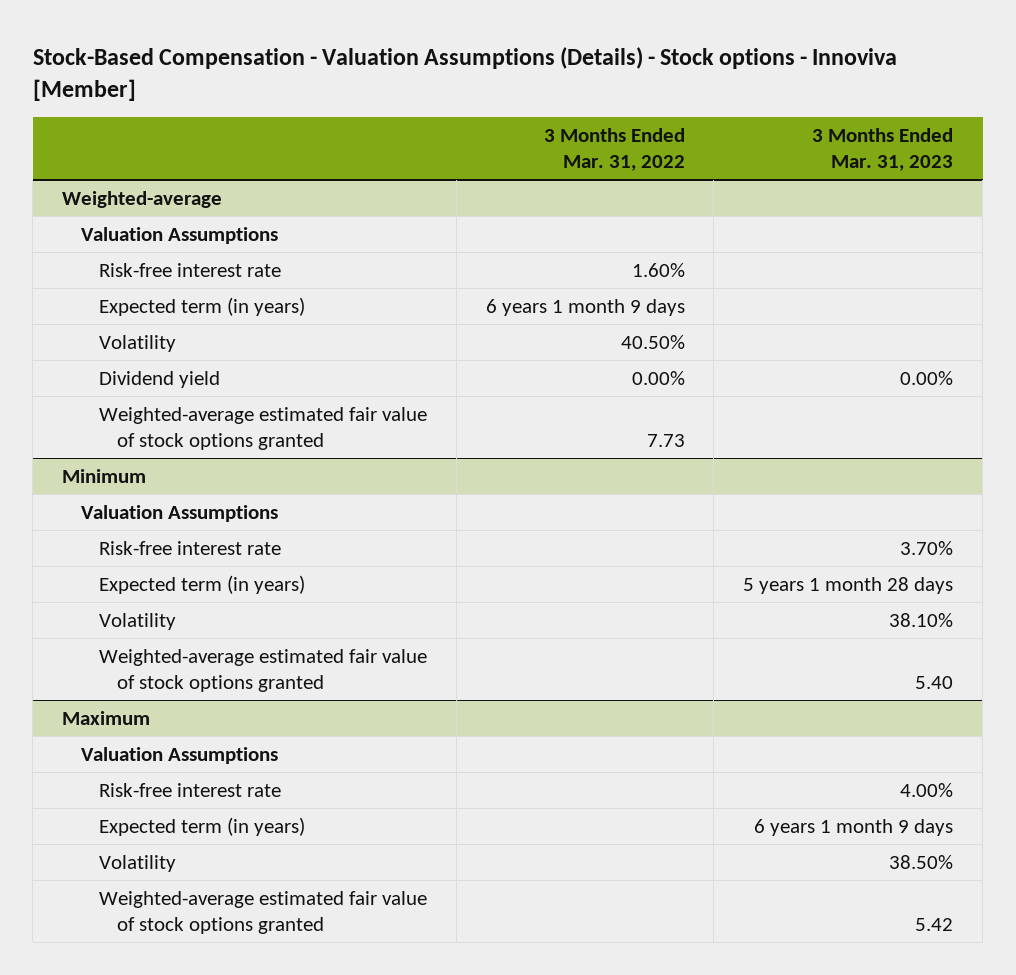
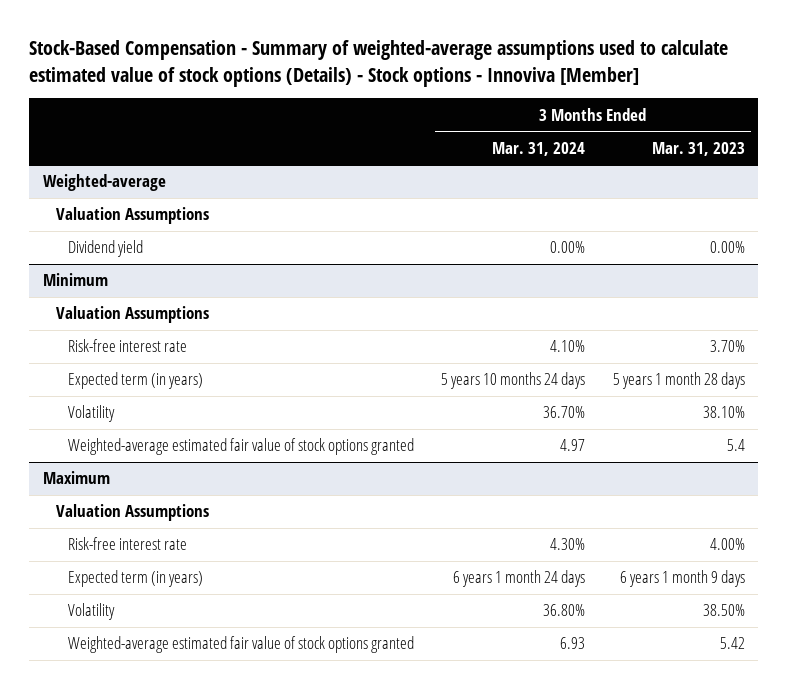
[32,46,897,101] Stock-Based Compensation - Valuation Assumptions (Details) - Stock options - Innoviva [Member] -> [29,40,729,87] Stock-Based Compensation - Summary of weighted-average assumptions used to calculate estimated value of stock options (Details) - Stock options - Innoviva [Member]
[543,127,685,171] 3 Months Ended Mar. 31, 2022 -> none
none -> [492,141,586,156] Mar. 31, 2024
[98,262,281,277] Risk-free interest rate -> none
[98,296,305,316] Expected term (in years) -> none
[98,334,176,352] Volatility -> none
[98,406,427,450] Weighted-average estimated fair value of stock options granted -> none
[915,675,954,689] 5.40 -> [726,439,745,452] 5.4

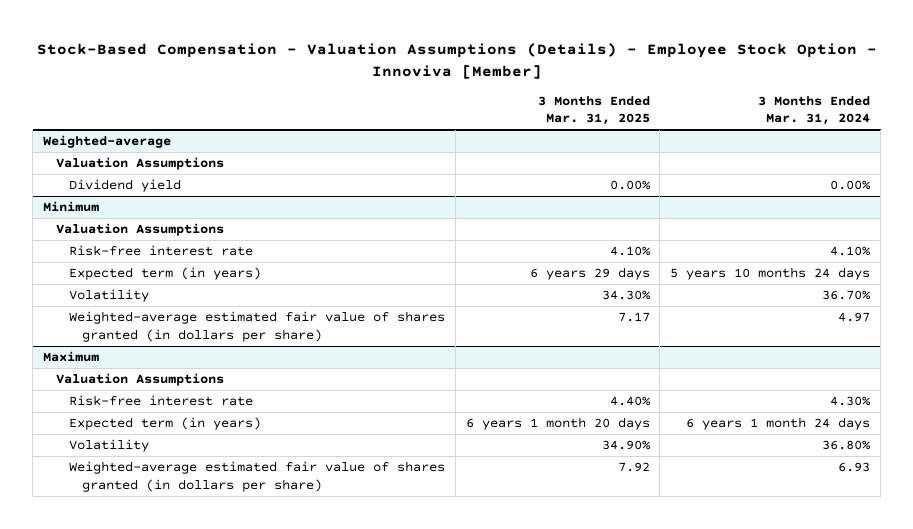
[29,40,729,87] Stock-Based Compensation - Summary of weighted-average assumptions used to calculate estimated value of stock options (Details) - Stock options - Innoviva [Member] -> [36,43,877,79] Stock-Based Compensation - Valuation Assumptions (Details) - Employee Stock Option - Innoviva [Member]
[651,141,745,156] Mar. 31, 2023 -> none
none -> [537,96,650,126] 3 Months Ended Mar. 31, 2025
[68,438,415,456] Weighted-average estimated fair value of stock options granted -> [68,311,445,342] Weighted-average estimated fair value of shares granted (in dollars per share)
[68,636,415,654] Weighted-average estimated fair value of stock options granted -> [68,461,445,492] Weighted-average estimated fair value of shares granted (in dollars per share)

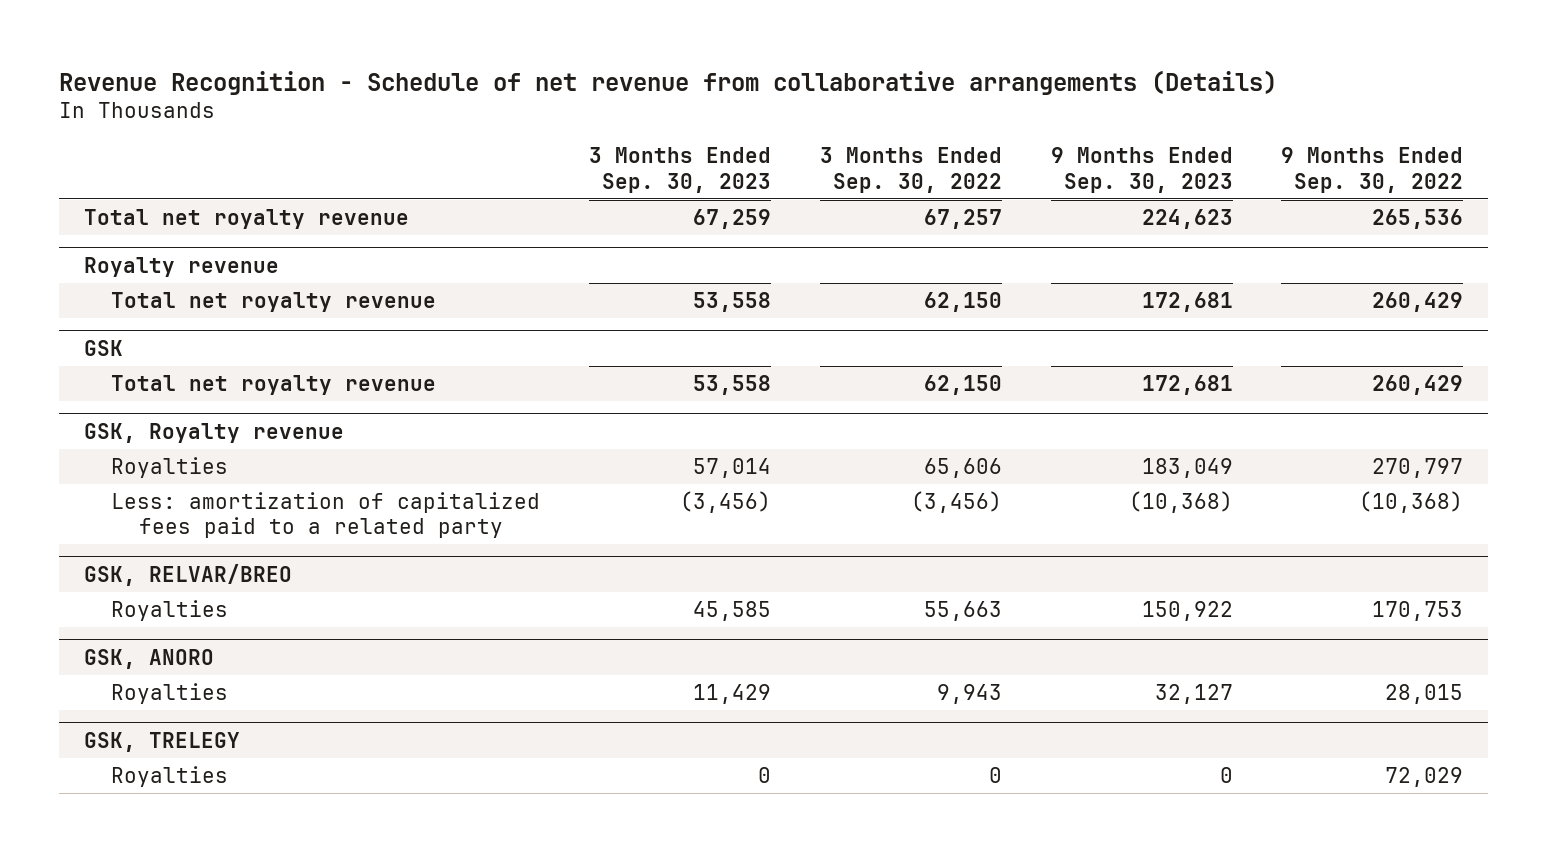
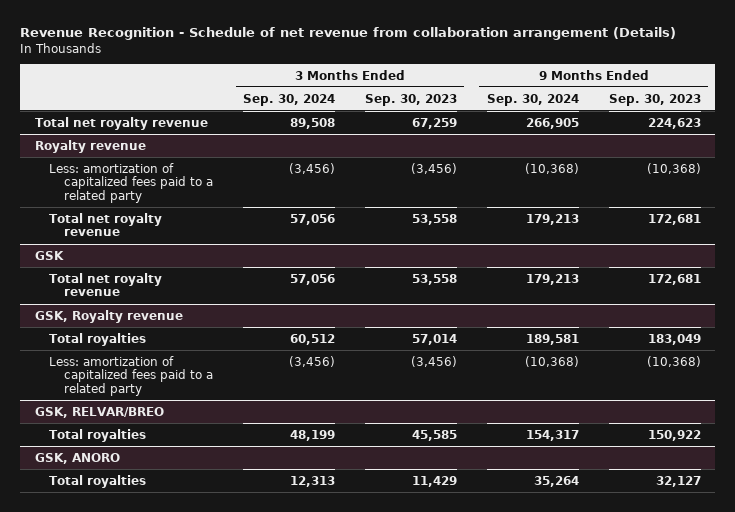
[59,69,1278,95] Revenue Recognition - Schedule of net revenue from collaborative arrangements (Details) -> [19,27,676,41] Revenue Recognition - Schedule of net revenue from collaboration arrangement (Details)
[819,147,1002,193] 3 Months Ended Sep. 30, 2022 -> none
[1281,147,1464,193] 9 Months Ended Sep. 30, 2022 -> none
none -> [242,93,335,106] Sep. 30, 2024
none -> [486,93,579,106] Sep. 30, 2024
none -> [49,162,214,204] Less: amortization of capitalized fees paid to a related party
[111,456,229,478] Royalties -> [49,332,147,346] Total royalties
[111,599,229,621] Royalties -> [49,428,147,442] Total royalties
[83,731,240,752] GSK, TRELEGY -> none
[111,765,229,787] Royalties -> none
[111,682,229,704] Royalties -> [49,474,147,488] Total royalties

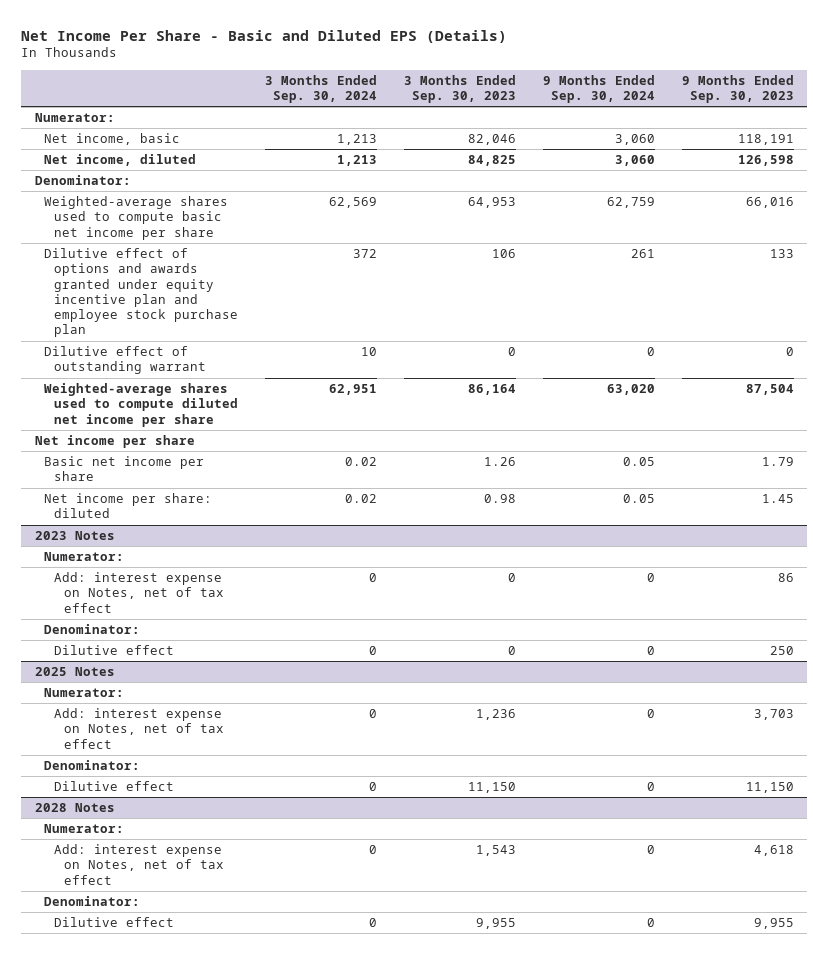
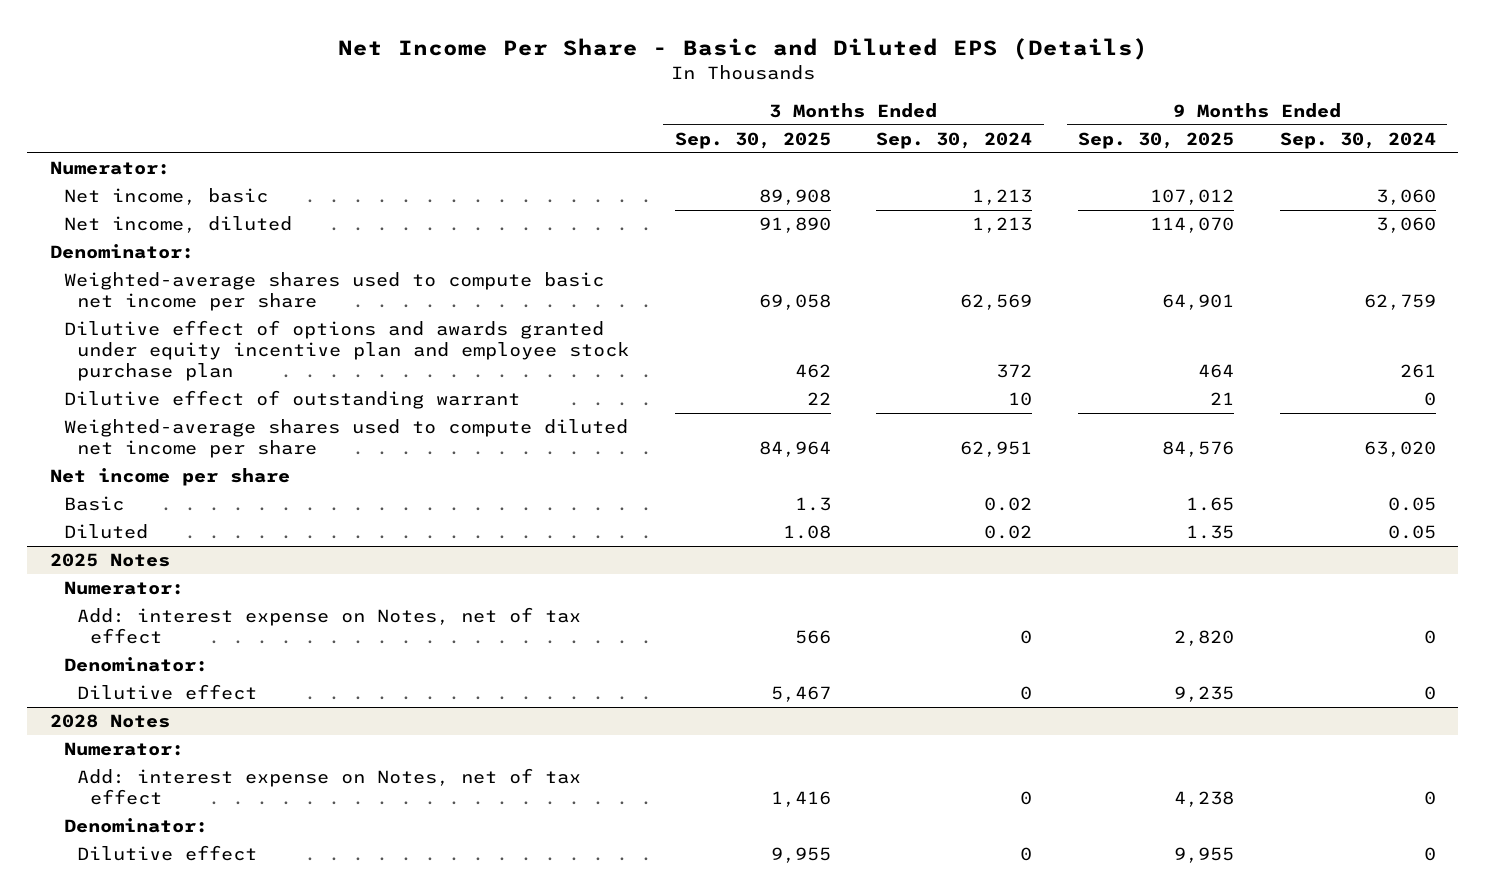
[403,74,516,104] 3 Months Ended Sep. 30, 2023 -> none
[681,74,794,104] 9 Months Ended Sep. 30, 2023 -> none
none -> [674,131,831,149] Sep. 30, 2025
none -> [1077,131,1234,149] Sep. 30, 2025
[34,531,115,541] 2023 Notes -> none
[44,552,125,562] Numerator: -> none
[54,572,224,613] Add: interest expense on Notes, net of tax effect -> none
[44,624,141,635] Denominator: -> none
[54,645,175,656] Dilutive effect -> none
[44,456,205,482] Basic net income per share -> [63,496,124,512] Basic
[44,493,213,519] Net income per share: diluted -> [63,524,148,540] Diluted

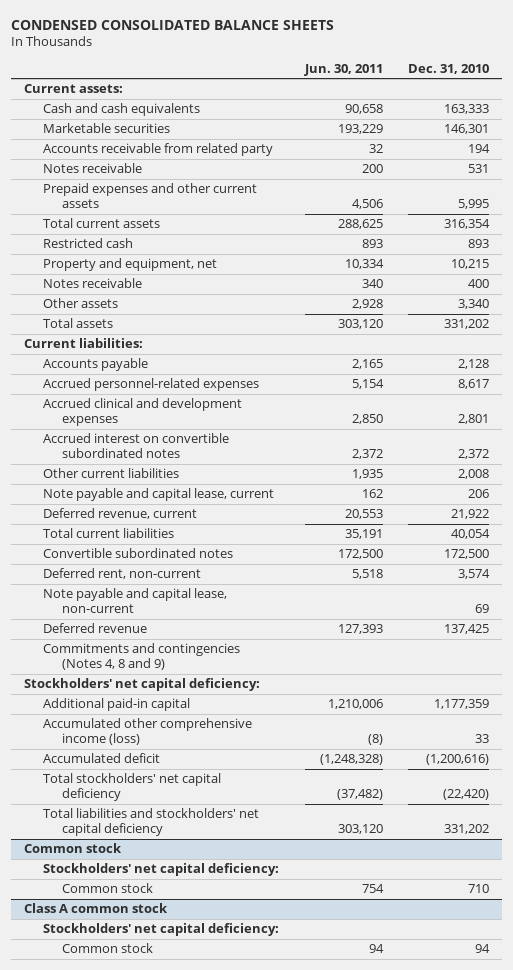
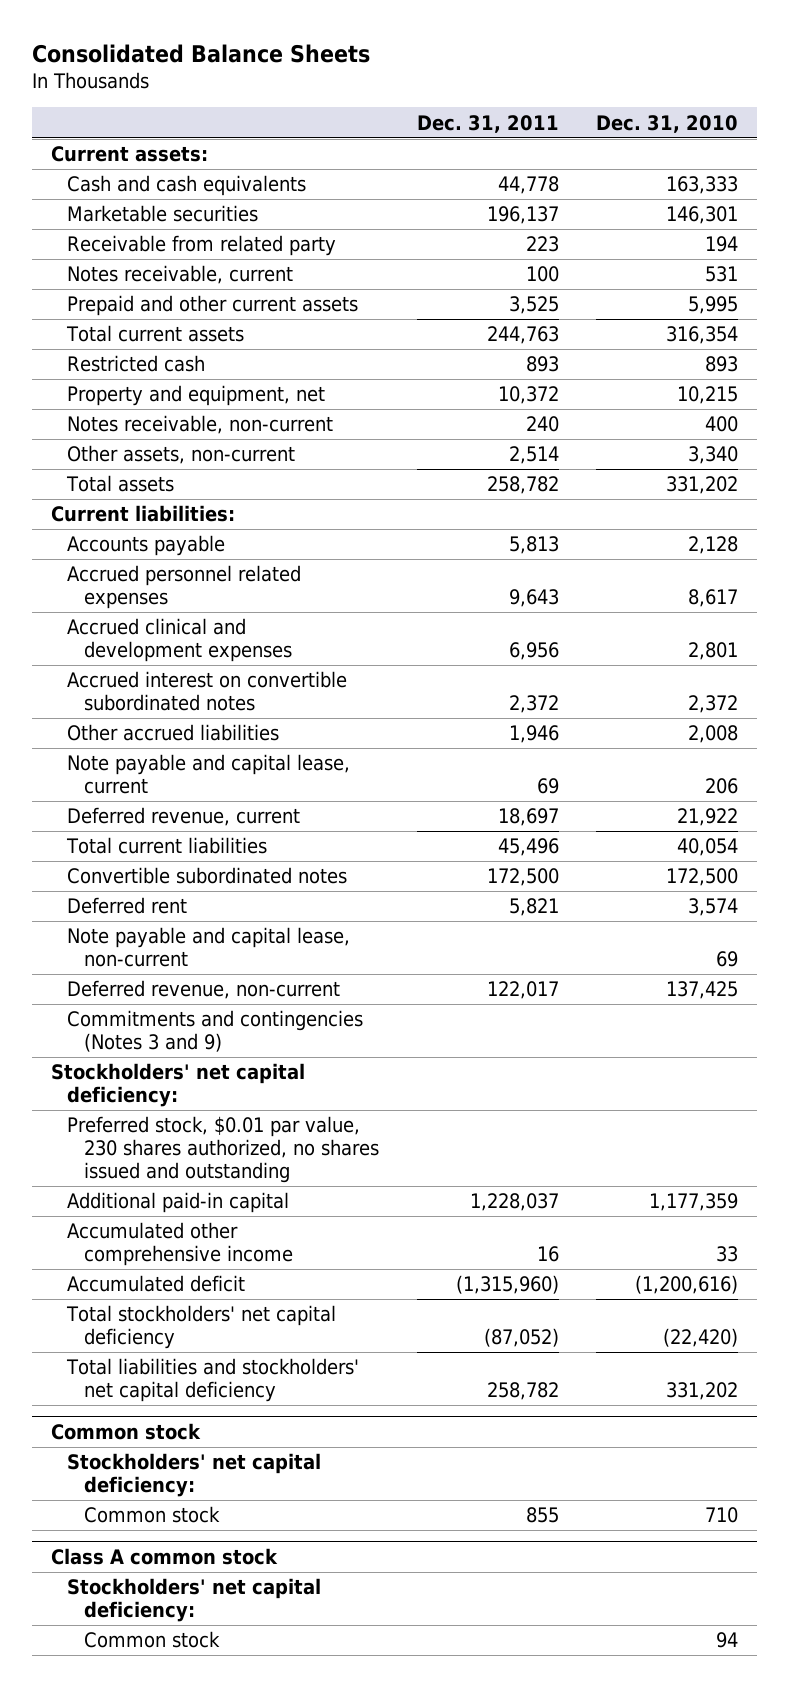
[10,19,334,30] CONDENSED CONSOLIDATED BALANCE SHEETS -> [31,43,370,63] Consolidated Balance Sheets
[303,63,383,76] Jun. 30, 2011 -> none
none -> [416,114,559,133] Dec. 31, 2011
[42,143,273,157] Accounts receivable from related party -> [67,235,337,257] Receivable from related party
[42,163,142,174] Notes receivable -> [67,265,294,285] Notes receivable, current
[42,183,257,209] Prepaid expenses and other current assets -> [67,295,359,317] Prepaid and other current assets
[42,278,142,289] Notes receivable -> [67,415,334,435] Notes receivable, non-current
[42,298,118,309] Other assets -> [67,445,296,465] Other assets, non-current
[42,378,259,392] Accrued personnel-related expenses -> [67,565,302,609] Accrued personnel related expenses
[42,468,179,479] Other current liabilities -> [67,724,280,742] Other accrued liabilities
[42,568,201,580] Deferred rent, non-current -> [67,897,188,915] Deferred rent
[42,623,147,634] Deferred revenue -> [67,980,341,1000] Deferred revenue, non-current
[42,643,240,671] Commitments and contingencies (Notes 4, 8 and 9) -> [67,1010,364,1052] Commitments and contingencies (Notes 3 and 9)
none -> [67,1116,380,1183] Preferred stock, $0.01 par value, 230 shares authorized, no shares issued and outstanding
[42,718,252,746] Accumulated other comprehensive income (loss) -> [67,1222,294,1266] Accumulated other comprehensive income

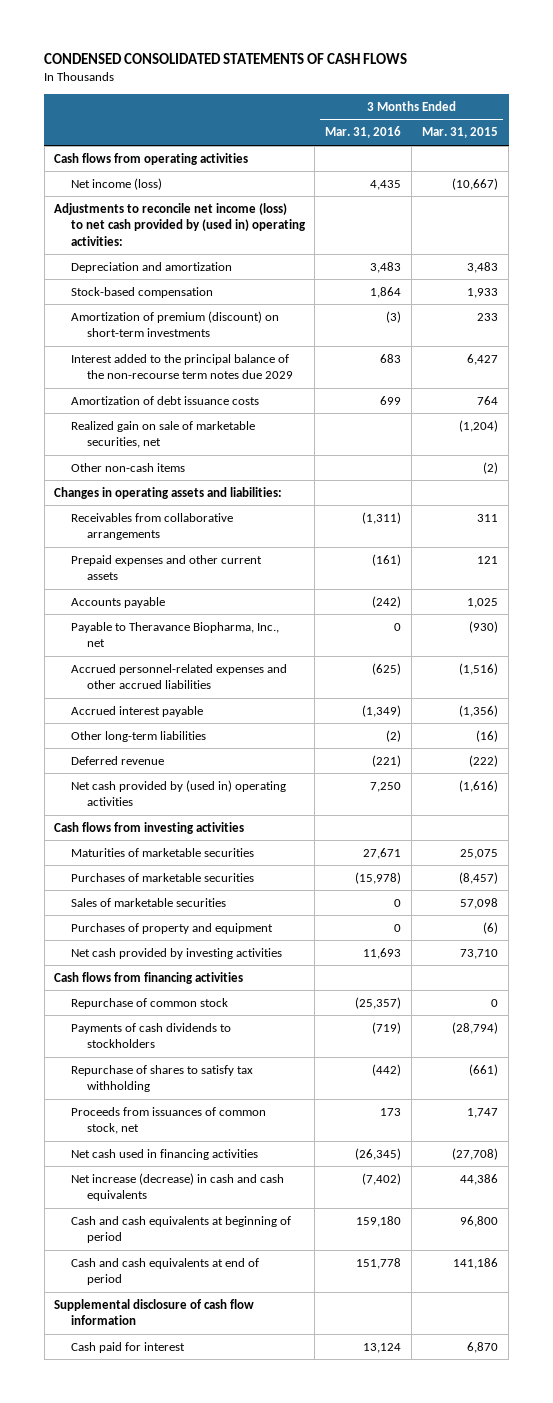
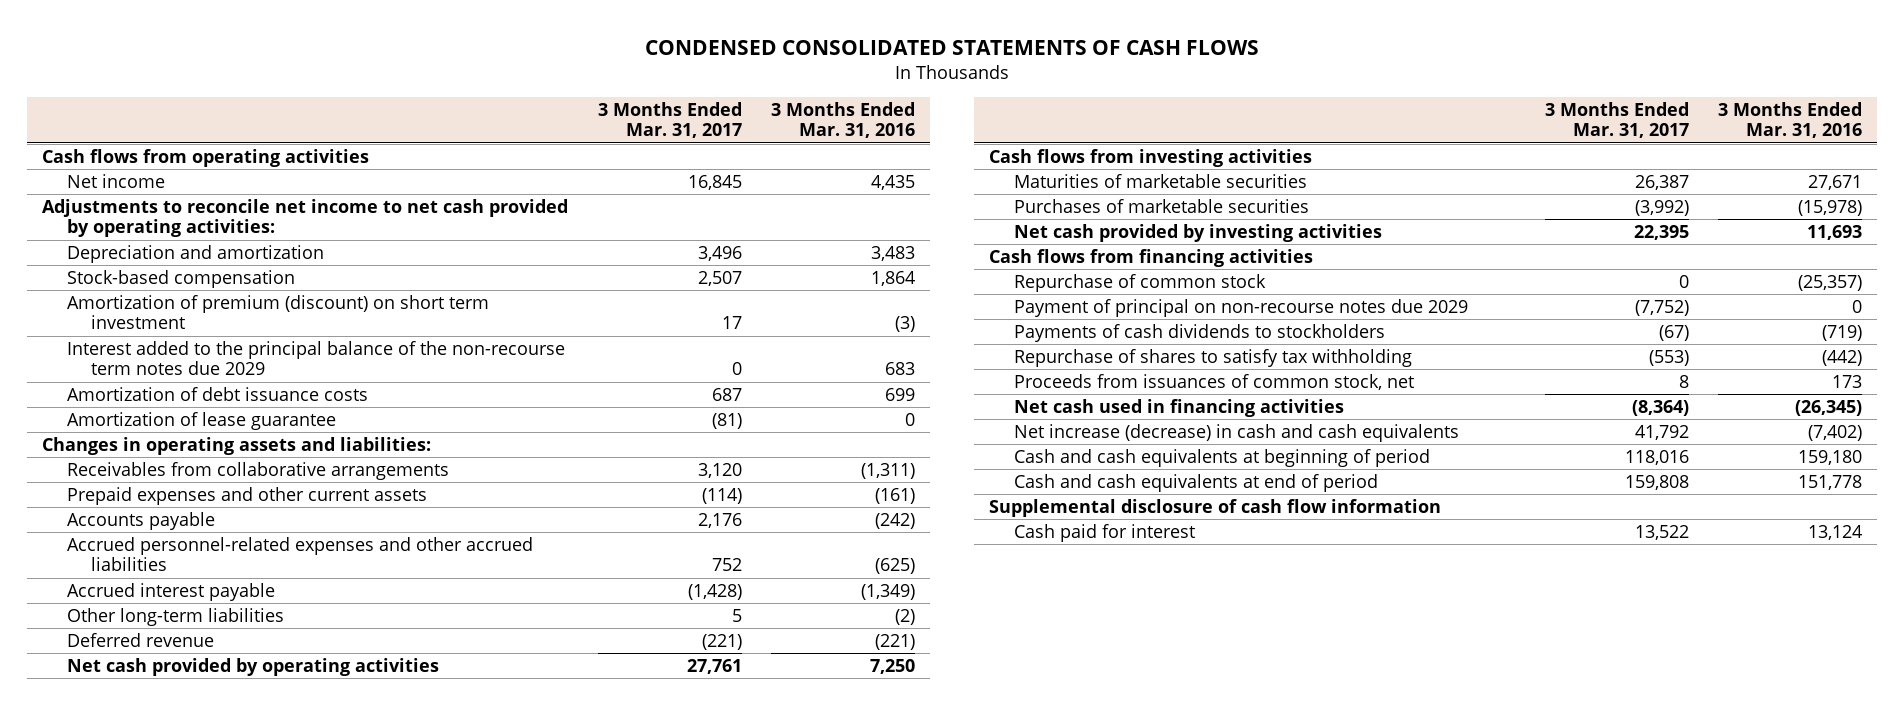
[422,127,499,139] Mar. 31, 2015 -> none
none -> [597,101,742,139] 3 Months Ended Mar. 31, 2017
[70,177,162,190] Net income (loss) -> [66,173,165,188] Net income
[54,202,306,246] Adjustments to reconcile net income (loss) to net cash provided by (used in) operating activities: -> [42,198,569,238] Adjustments to reconcile net income to net cash provided by operating activities:
[70,310,279,338] Amortization of premium (discount) on short-term investments -> [66,294,489,330] Amortization of premium (discount) on short term investment
[70,420,255,449] Realized gain on sale of marketable securities, net -> none
[70,462,185,472] Other non-cash items -> none
none -> [66,411,336,430] Amortization of lease guarantee
[70,621,279,648] Payable to Theravance Biopharma, Inc., net -> none
[70,779,286,807] Net cash provided by (used in) operating activities -> [66,657,439,676] Net cash provided by operating activities
[70,897,226,907] Sales of marketable securities -> none
[70,922,273,934] Purchases of property and equipment -> none
none -> [1013,298,1468,317] Payment of principal on non-recourse notes due 2029

